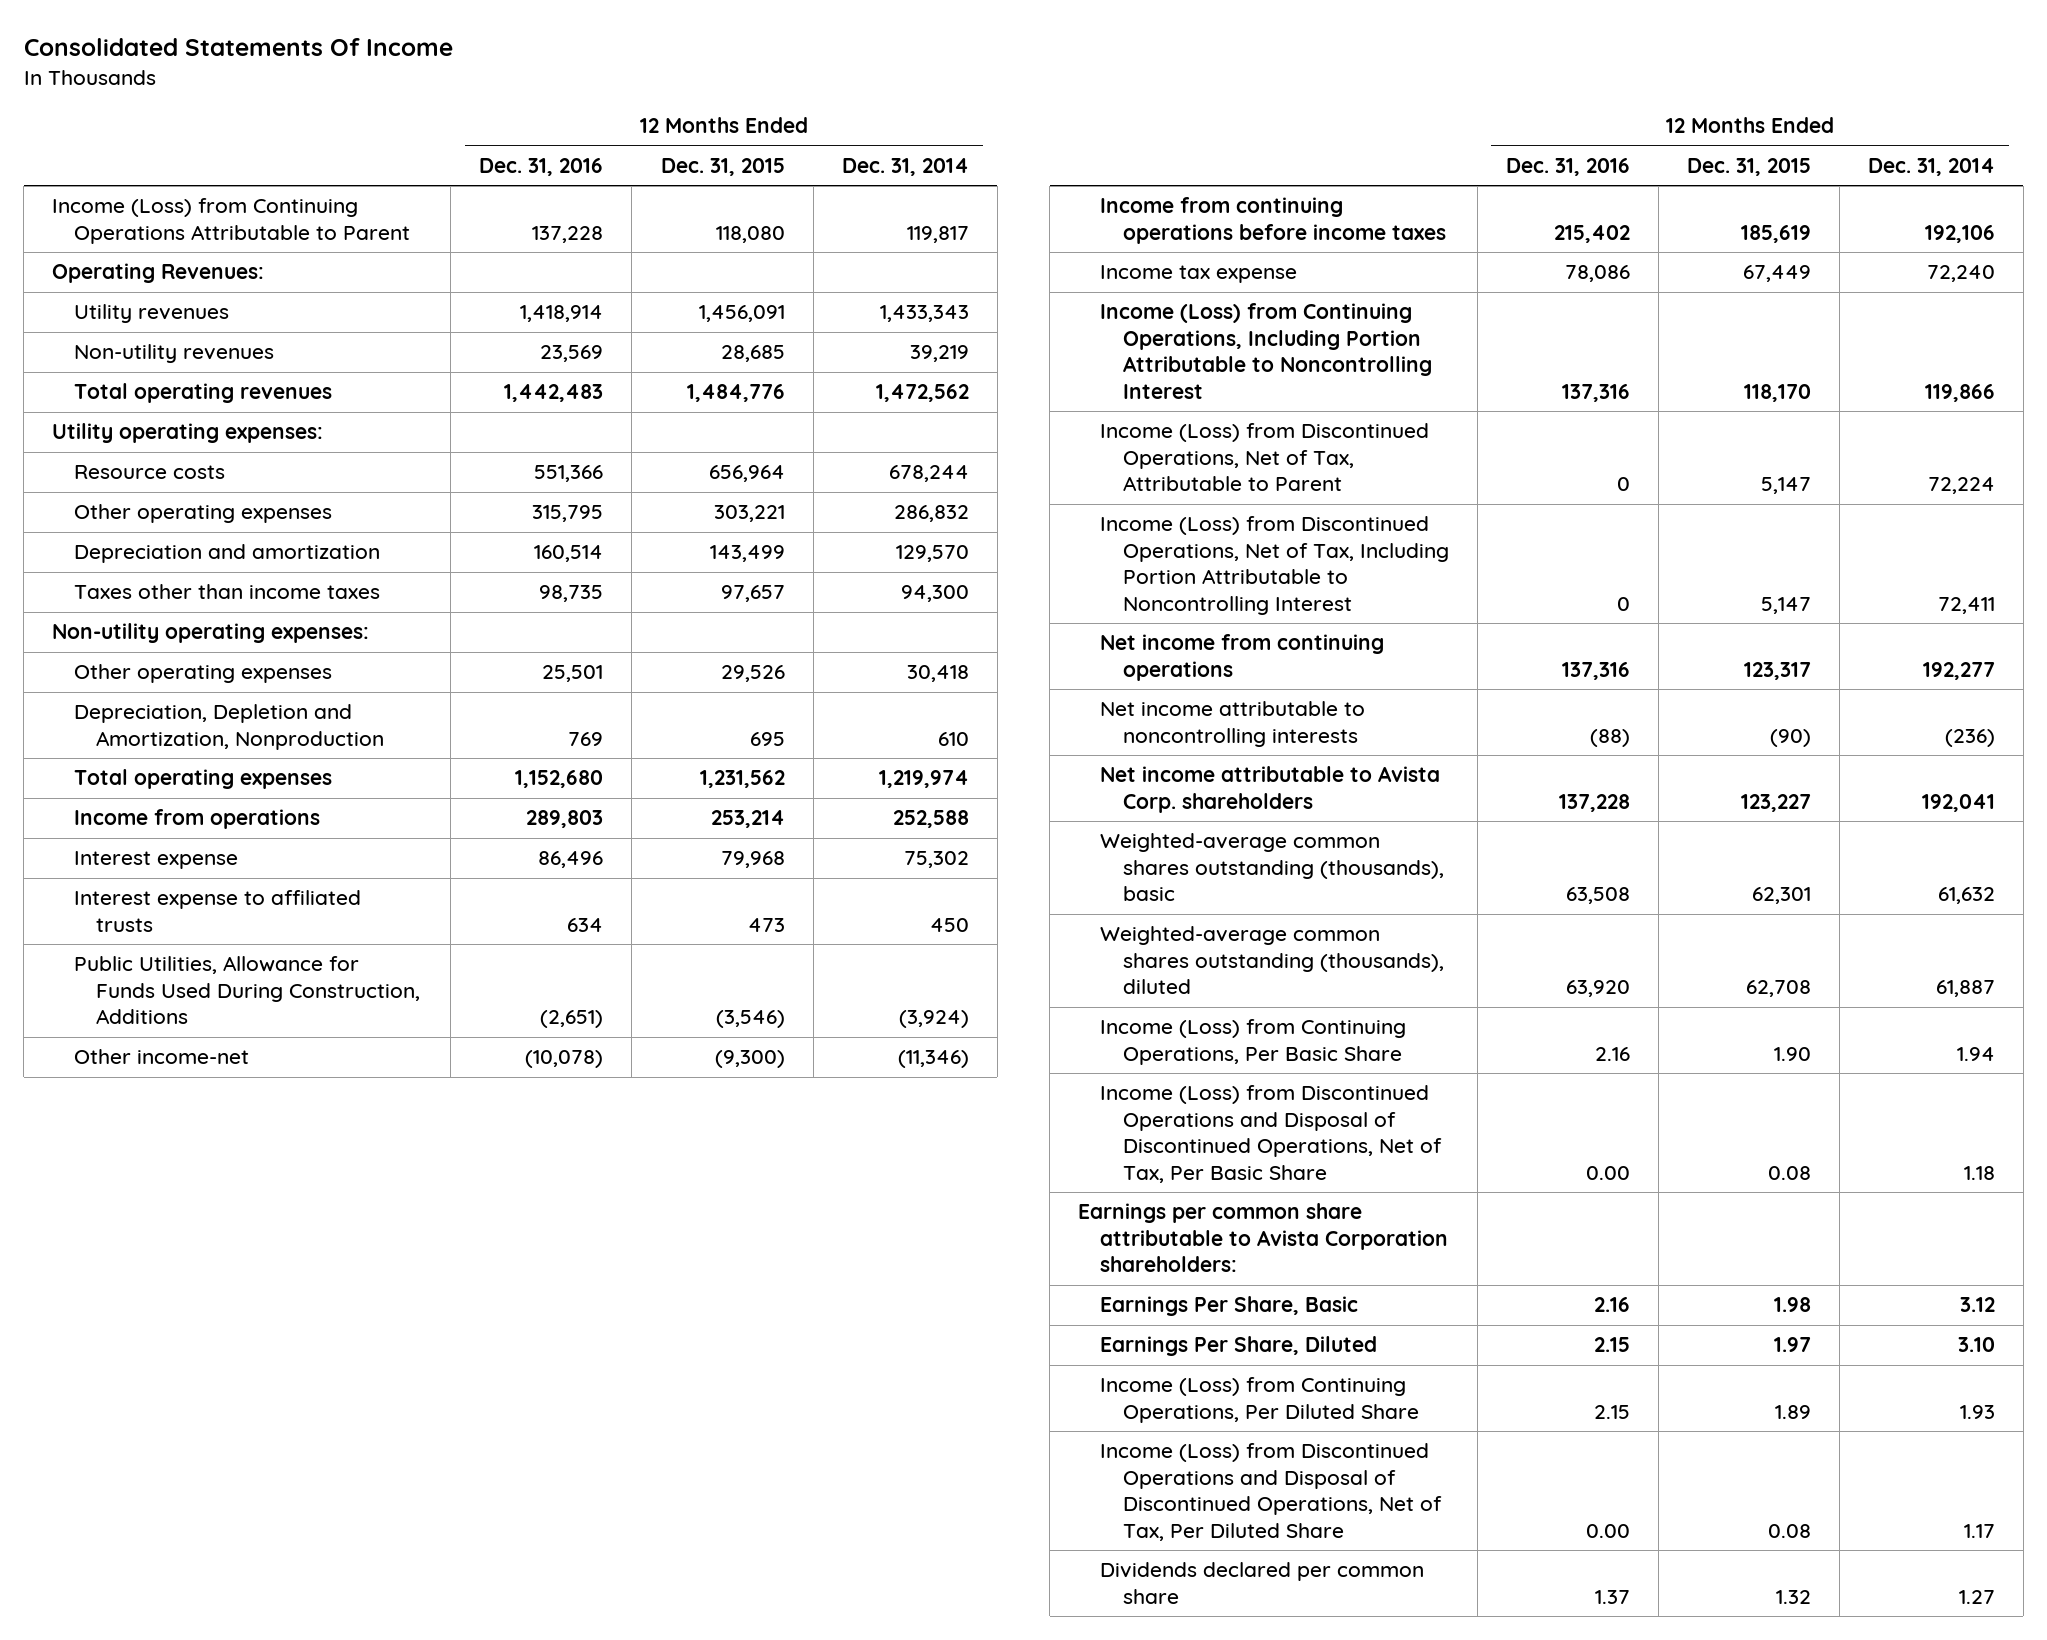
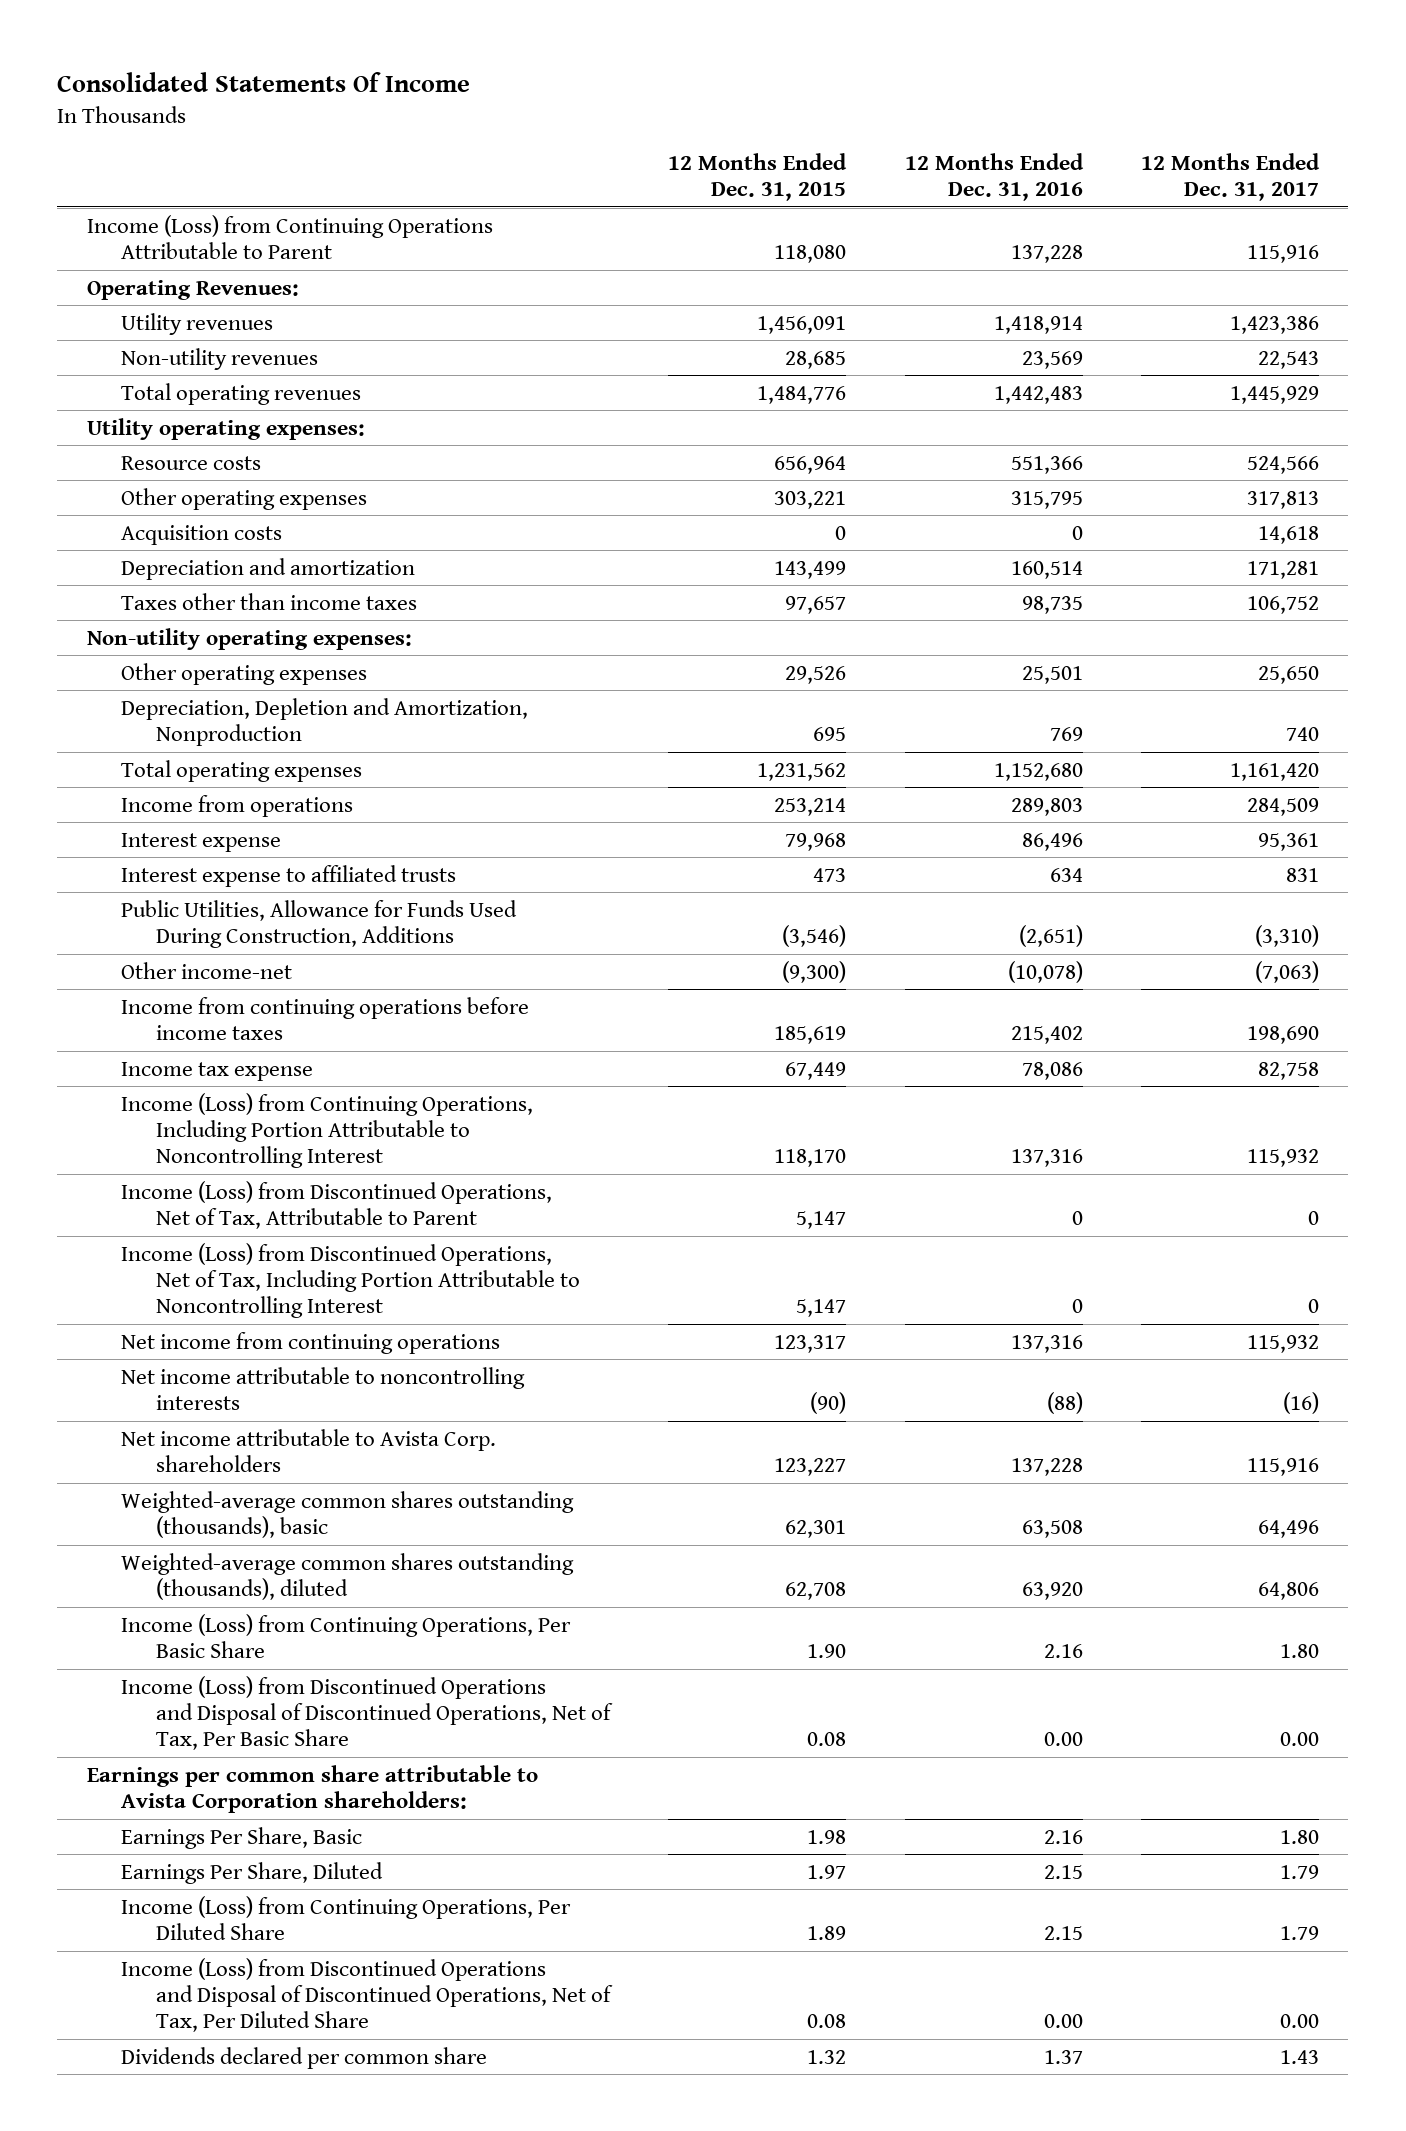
[841,157,969,176] Dec. 31, 2014 -> none
none -> [1141,152,1321,202] 12 Months Ended Dec. 31, 2017
none -> [121,524,283,545] Acquisition costs

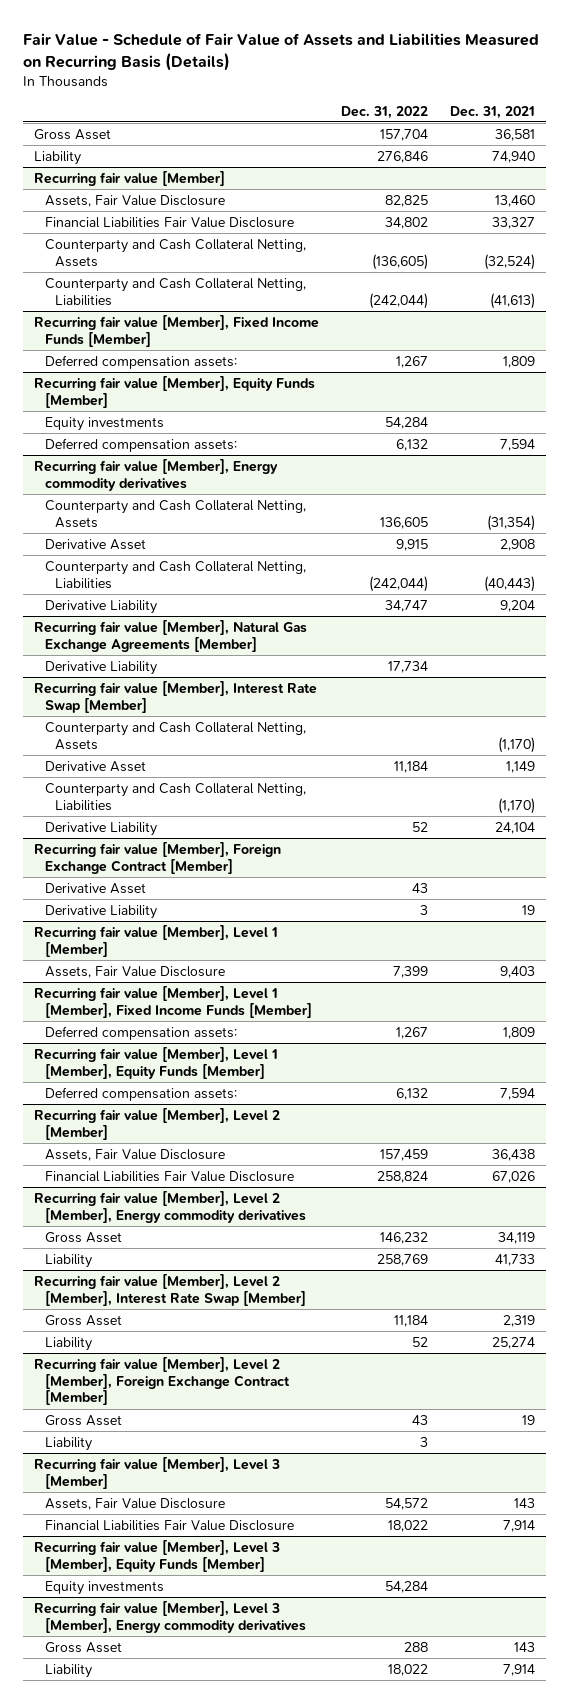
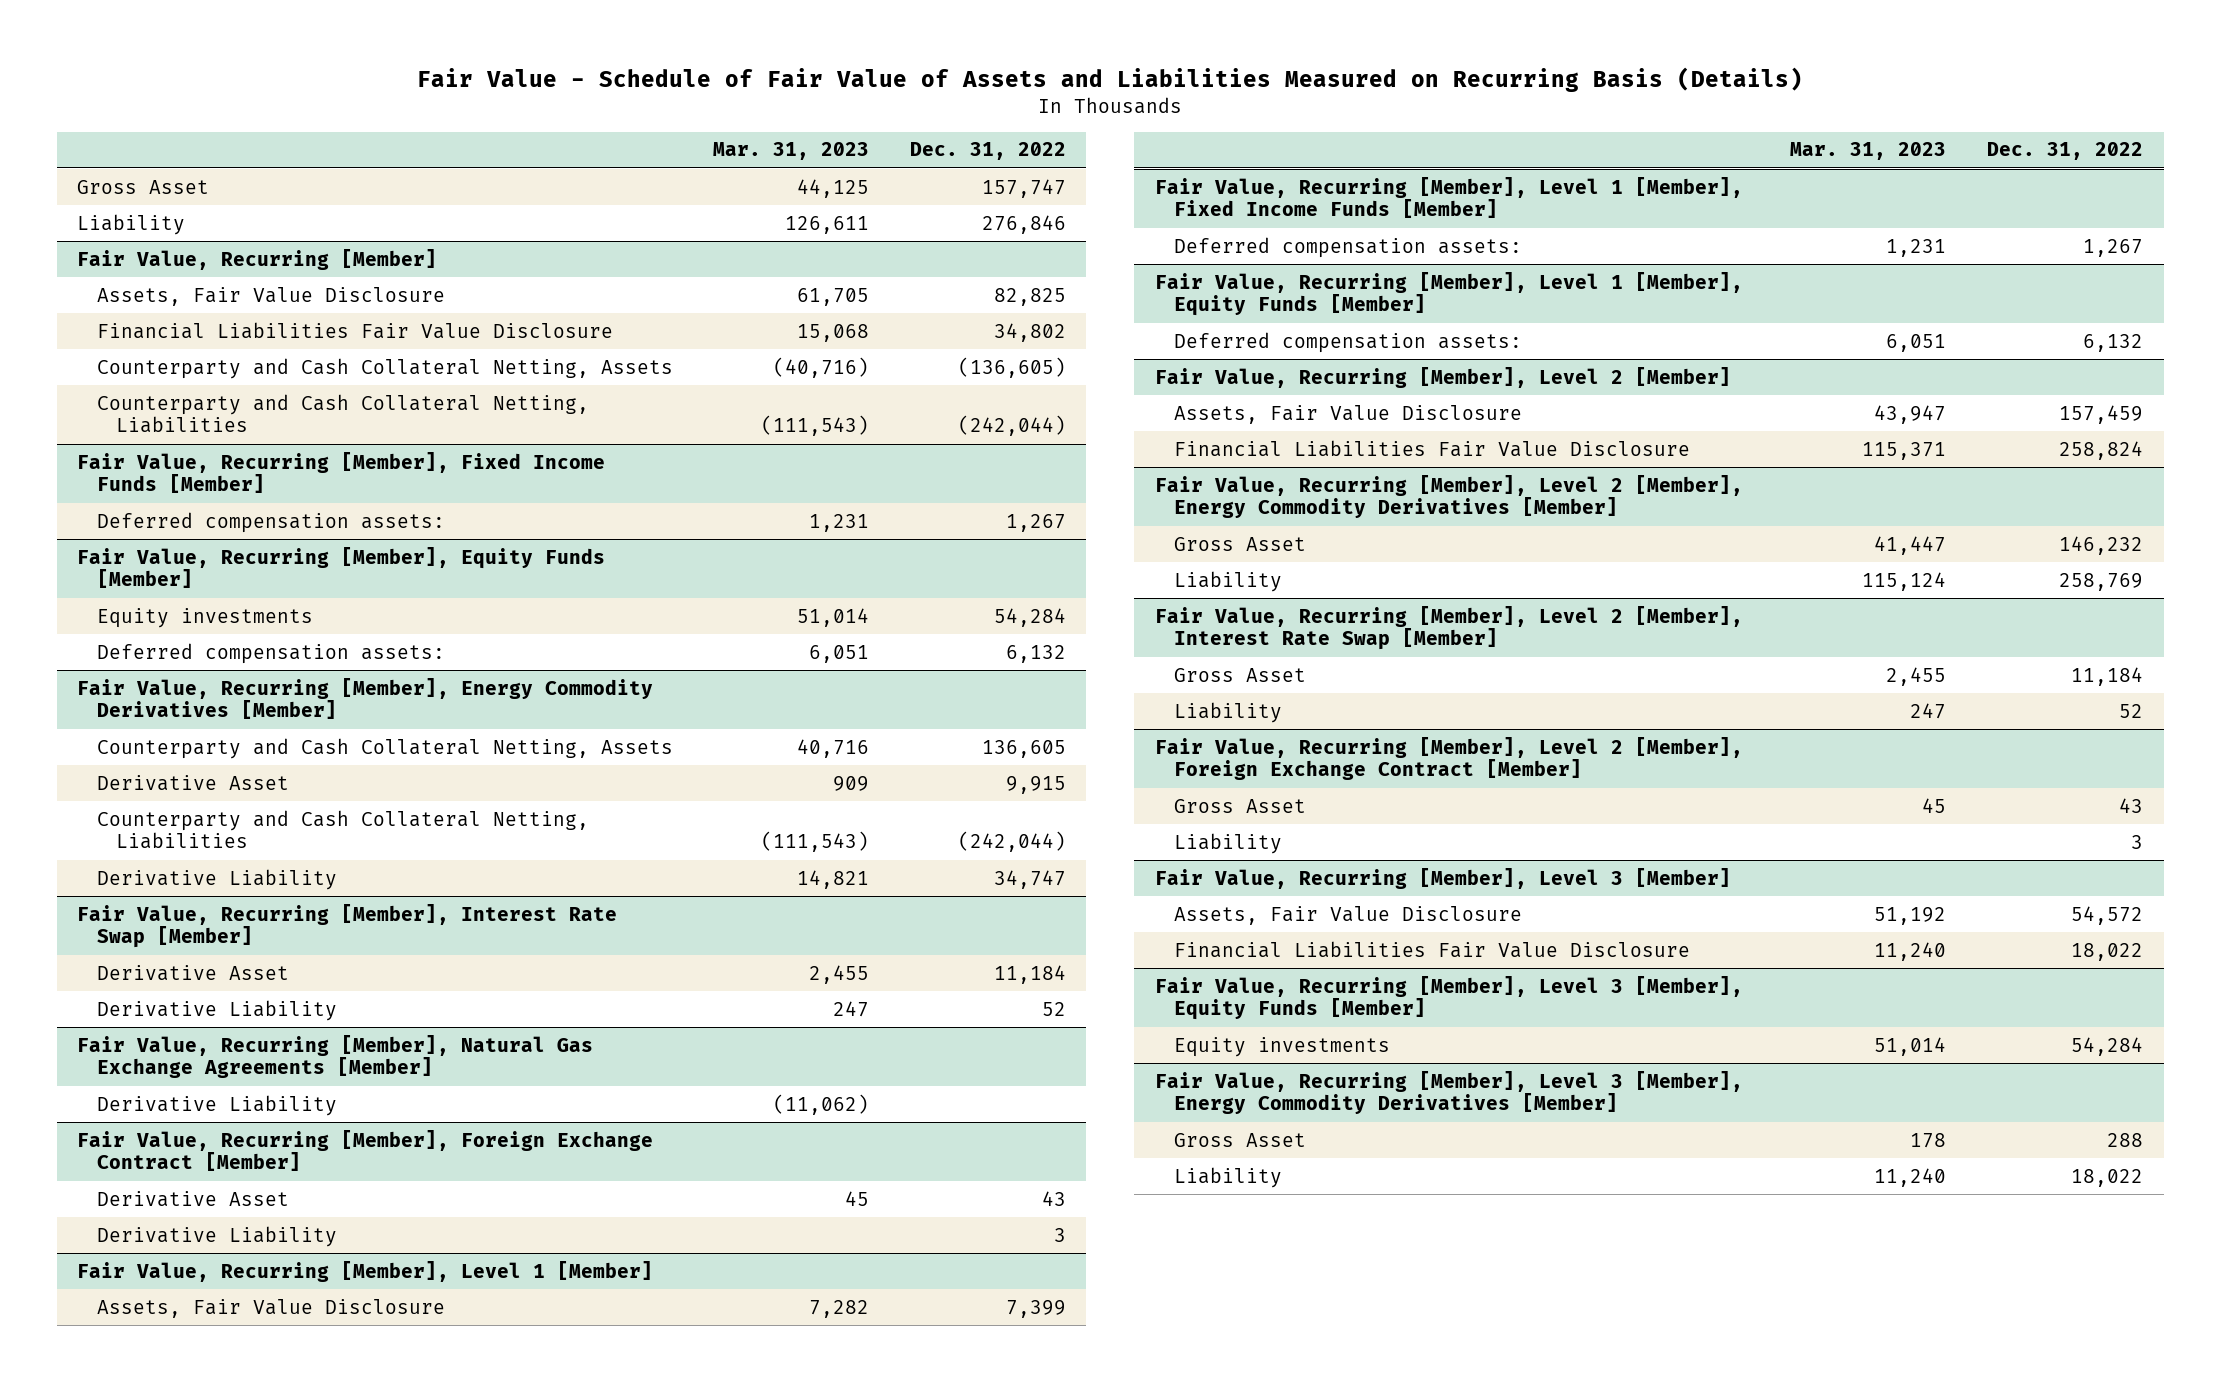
[450,105,536,119] Dec. 31, 2021 -> none
none -> [713,142,870,161] Mar. 31, 2023
[380,128,429,141] 157,704 -> [982,178,1067,198] 157,747
[33,170,225,186] Recurring fair value [Member] -> [77,248,438,270] Fair Value, Recurring [Member]
[33,314,319,347] Recurring fair value [Member], Fixed Income Funds [Member] -> [77,451,606,494] Fair Value, Recurring [Member], Fixed Income Funds [Member]
[33,375,315,408] Recurring fair value [Member], Equity Funds [Member] -> [77,546,606,589] Fair Value, Recurring [Member], Equity Funds [Member]
[33,458,278,491] Recurring fair value [Member], Energy commodity derivatives -> [77,677,654,720] Fair Value, Recurring [Member], Energy Commodity Derivatives [Member]
[33,619,307,652] Recurring fair value [Member], Natural Gas Exchange Agreements [Member] -> none
[44,660,157,675] Derivative Liability -> none
[44,721,306,750] Counterparty and Cash Collateral Netting, Assets -> none
[33,680,317,713] Recurring fair value [Member], Interest Rate Swap [Member] -> [77,903,618,949] Fair Value, Recurring [Member], Interest Rate Swap [Member]
[44,782,306,811] Counterparty and Cash Collateral Netting, Liabilities -> none
none -> [77,1034,594,1079] Fair Value, Recurring [Member], Natural Gas Exchange Agreements [Member]
none -> [96,1094,337,1116] Derivative Liability
[33,841,281,874] Recurring fair value [Member], Foreign Exchange Contract [Member] -> [77,1129,654,1172] Fair Value, Recurring [Member], Foreign Exchange Contract [Member]
[33,924,278,957] Recurring fair value [Member], Level 1 [Member] -> [77,1260,654,1282] Fair Value, Recurring [Member], Level 1 [Member]
[33,985,312,1018] Recurring fair value [Member], Level 1 [Member], Fixed Income Funds [Member] -> [1154,176,1743,219] Fair Value, Recurring [Member], Level 1 [Member], Fixed Income Funds [Member]
[33,1046,278,1079] Recurring fair value [Member], Level 1 [Member], Equity Funds [Member] -> [1154,271,1743,317] Fair Value, Recurring [Member], Level 1 [Member], Equity Funds [Member]
[33,1107,280,1140] Recurring fair value [Member], Level 2 [Member] -> [1154,366,1731,388] Fair Value, Recurring [Member], Level 2 [Member]
[33,1190,306,1223] Recurring fair value [Member], Level 2 [Member], Energy commodity derivatives -> [1154,474,1743,519] Fair Value, Recurring [Member], Level 2 [Member], Energy Commodity Derivatives [Member]
[33,1273,306,1306] Recurring fair value [Member], Level 2 [Member], Interest Rate Swap [Member] -> [1154,605,1743,651] Fair Value, Recurring [Member], Level 2 [Member], Interest Rate Swap [Member]
[33,1356,290,1406] Recurring fair value [Member], Level 2 [Member], Foreign Exchange Contract [Member] -> [1154,736,1743,781] Fair Value, Recurring [Member], Level 2 [Member], Foreign Exchange Contract [Member]
[33,1456,280,1489] Recurring fair value [Member], Level 3 [Member] -> [1154,867,1731,889] Fair Value, Recurring [Member], Level 3 [Member]
[33,1539,280,1572] Recurring fair value [Member], Level 3 [Member], Equity Funds [Member] -> [1154,975,1743,1021] Fair Value, Recurring [Member], Level 3 [Member], Equity Funds [Member]
[33,1600,306,1633] Recurring fair value [Member], Level 3 [Member], Energy commodity derivatives -> [1154,1070,1743,1115] Fair Value, Recurring [Member], Level 3 [Member], Energy Commodity Derivatives [Member]

